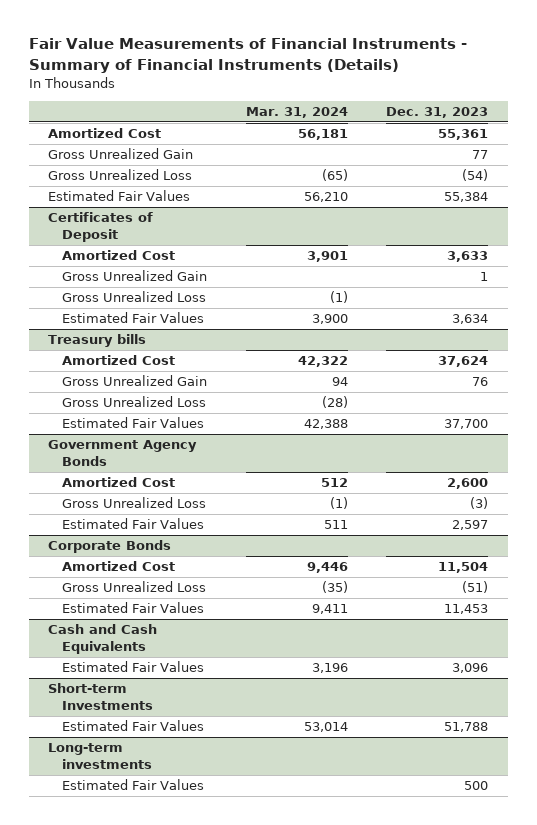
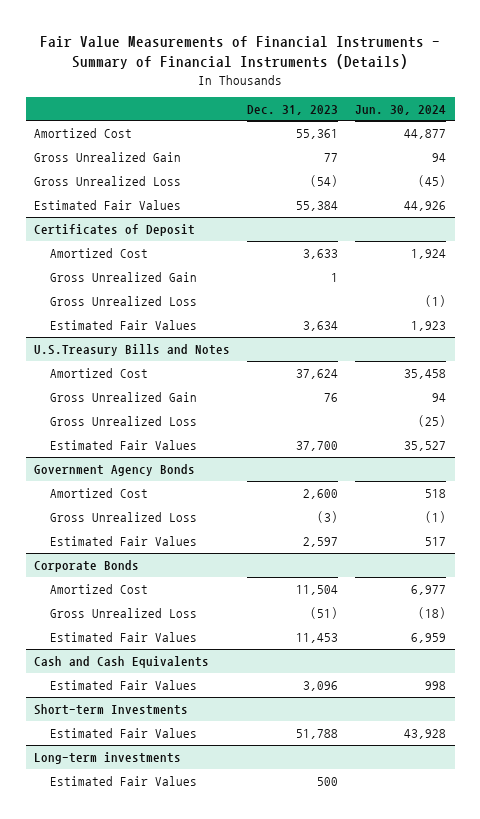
[245,107,348,119] Mar. 31, 2024 -> none
none -> [355,104,447,115] Jun. 30, 2024
[48,334,147,348] Treasury bills -> [34,344,231,357] U.S.Treasury Bills and Notes

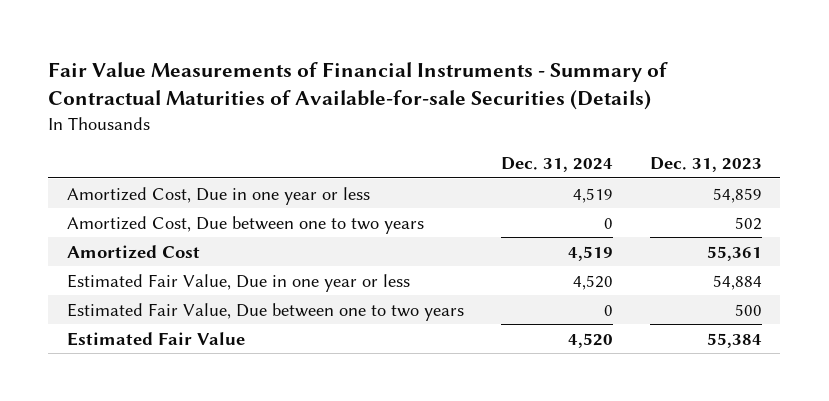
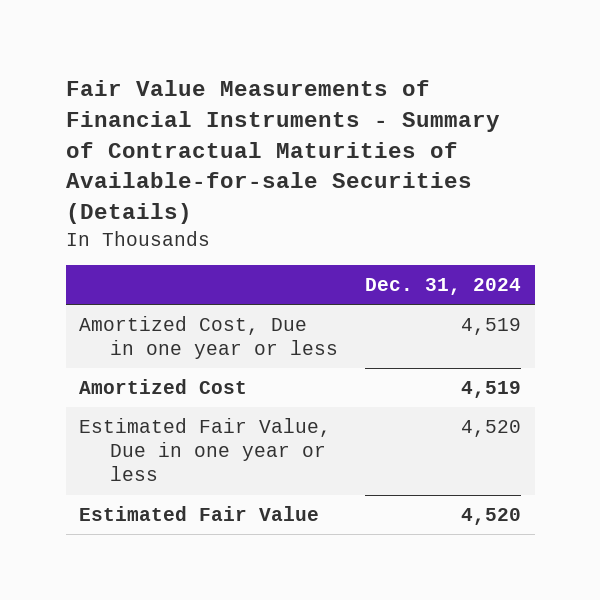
[649,157,762,173] Dec. 31, 2023 -> none
[66,215,424,234] Amortized Cost, Due between one to two years -> none
[66,302,464,321] Estimated Fair Value, Due between one to two years -> none

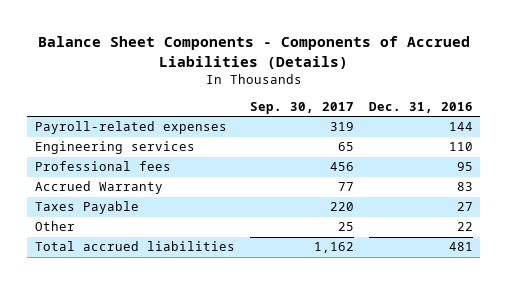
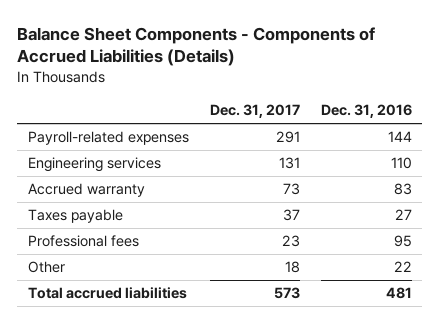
[249,102,354,115] Sep. 30, 2017 -> none
none -> [209,104,300,119] Dec. 31, 2017
none -> [27,183,145,198] Accrued warranty
none -> [27,209,123,224] Taxes payable
[34,181,163,195] Accrued Warranty -> none
[34,201,139,215] Taxes Payable -> none

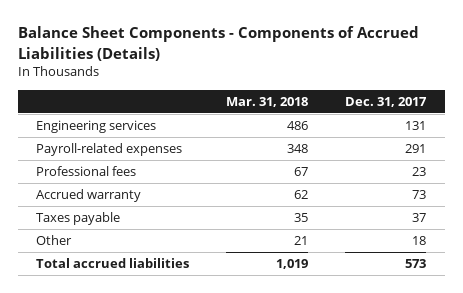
[320,104,412,119] Dec. 31, 2016 -> none
none -> [226,96,309,107] Mar. 31, 2018
[27,131,189,146] Payroll-related expenses -> [36,143,183,157] Payroll-related expenses
[27,235,139,248] Professional fees -> [36,166,137,177] Professional fees

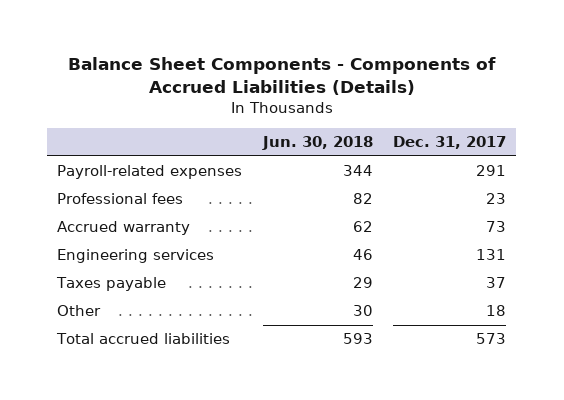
[226,96,309,107] Mar. 31, 2018 -> none
none -> [261,136,373,151] Jun. 30, 2018
[36,120,157,134] Engineering services -> [57,249,215,264] Engineering services

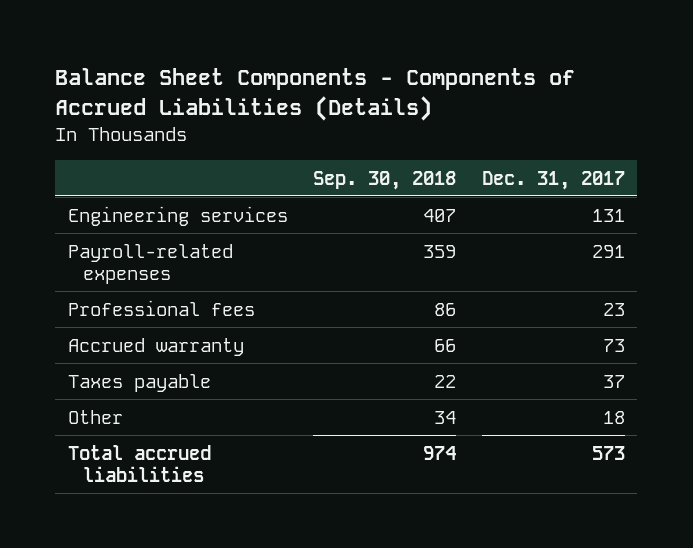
[261,136,373,151] Jun. 30, 2018 -> none
none -> [313,170,457,190] Sep. 30, 2018
[57,249,215,264] Engineering services -> [67,205,288,226] Engineering services

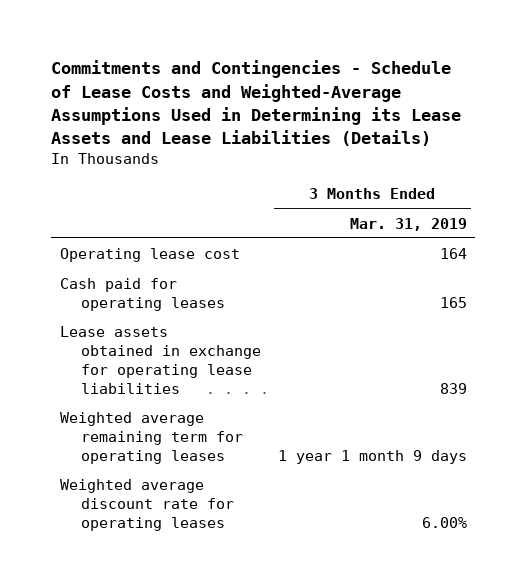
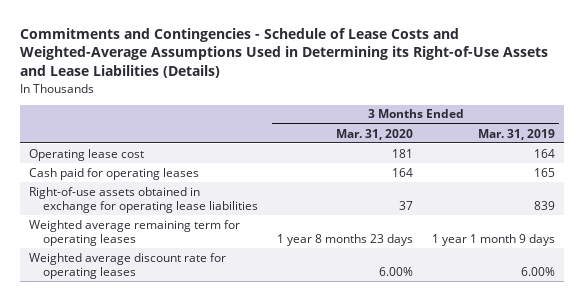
[51,60,462,146] Commitments and Contingencies - Schedule of Lease Costs and Weighted-Average Assumptions Used in Determining its Lease Assets and Lease Liabilities (Details) -> [19,27,548,79] Commitments and Contingencies - Schedule of Lease Costs and Weighted-Average Assumptions Used in Determining its Right-of-Use Assets and Lease Liabilities (Details)
none -> [335,128,413,140] Mar. 31, 2020
[59,326,261,394] Lease assets obtained in exchange for operating lease liabilities -> [29,186,259,214] Right-of-use assets obtained in exchange for operating lease liabilities

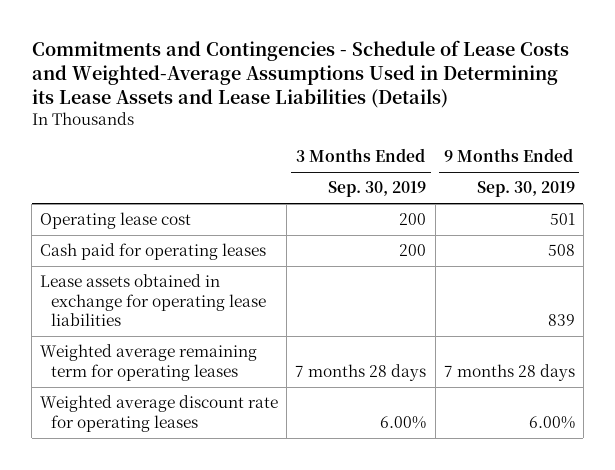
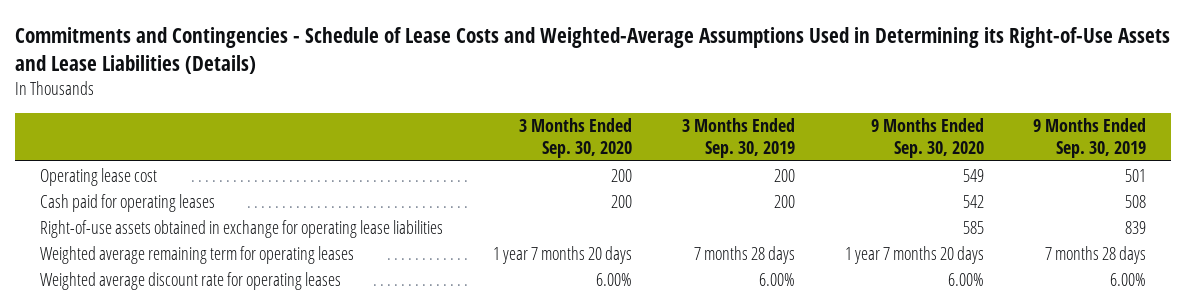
[31,39,569,109] Commitments and Contingencies - Schedule of Lease Costs and Weighted-Average Assumptions Used in Determining its Lease Assets and Lease Liabilities (Details) -> [15,27,1171,74] Commitments and Contingencies - Schedule of Lease Costs and Weighted-Average Assumptions Used in Determining its Right-of-Use Assets and Lease Liabilities (Details)
none -> [519,118,633,159] 3 Months Ended Sep. 30, 2020
none -> [870,118,984,159] 9 Months Ended Sep. 30, 2020
[40,274,267,327] Lease assets obtained in exchange for operating lease liabilities -> [40,219,444,238] Right-of-use assets obtained in exchange for operating lease liabilities

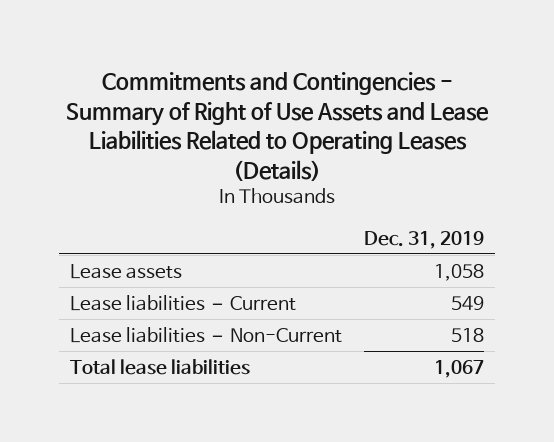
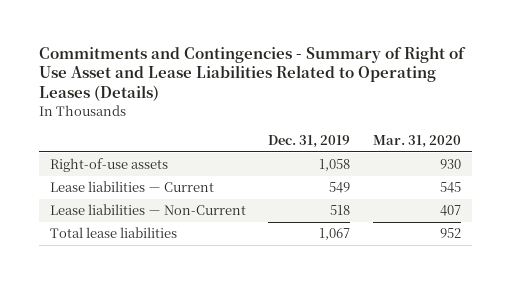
[66,71,490,181] Commitments and Contingencies - Summary of Right of Use Assets and Lease Liabilities Related to Operating Leases (Details) -> [38,45,466,102] Commitments and Contingencies - Summary of Right of Use Asset and Lease Liabilities Related to Operating Leases (Details)
none -> [372,134,461,148] Mar. 31, 2020
[70,263,183,279] Lease assets -> [49,158,168,173] Right-of-use assets

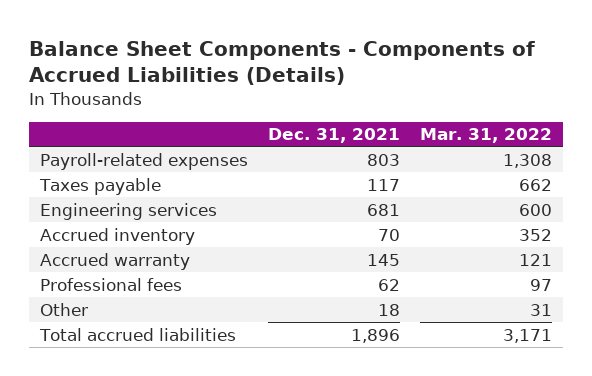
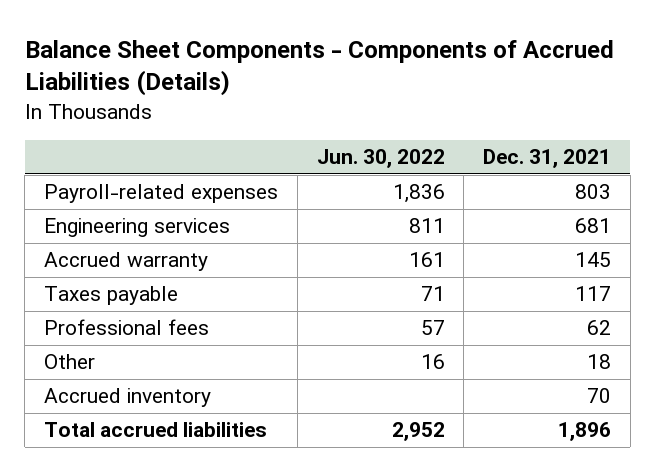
[420,128,553,144] Mar. 31, 2022 -> none
none -> [316,149,445,169] Jun. 30, 2022
[38,177,161,195] Taxes payable -> [44,286,179,306] Taxes payable
[39,227,195,245] Accrued inventory -> [44,388,212,408] Accrued inventory

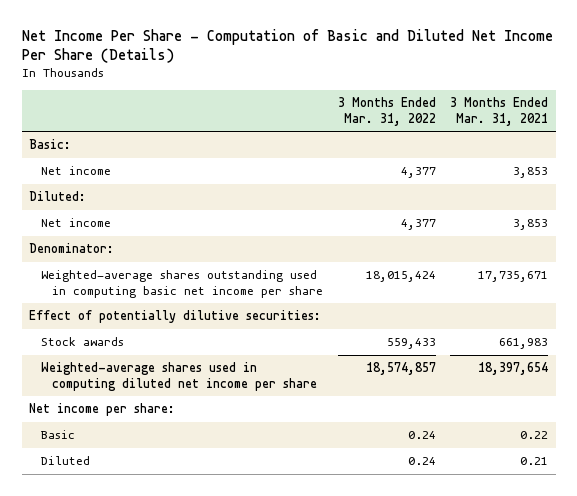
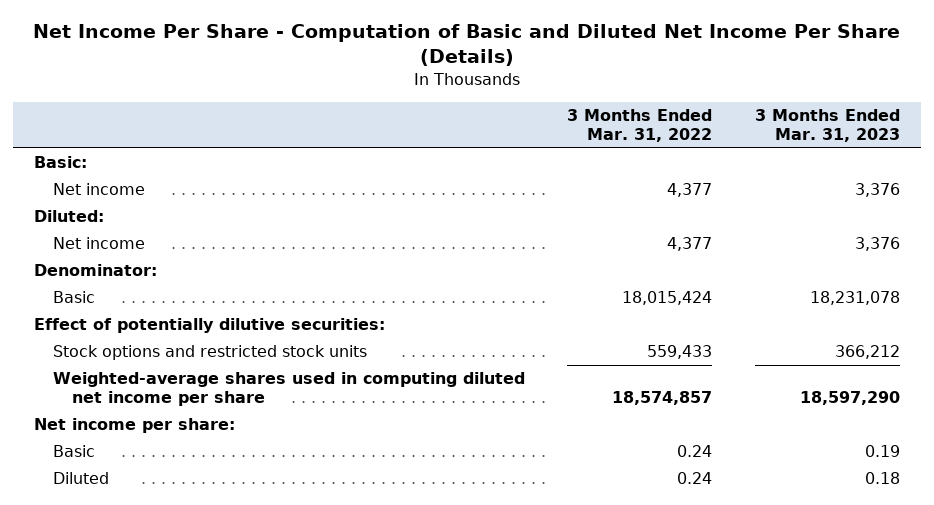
[450,97,549,126] 3 Months Ended Mar. 31, 2021 -> none
none -> [754,108,900,142] 3 Months Ended Mar. 31, 2023
[40,270,324,298] Weighted-average shares outstanding used in computing basic net income per share -> [53,291,96,304] Basic
[40,337,124,347] Stock awards -> [53,345,368,361] Stock options and restricted stock units

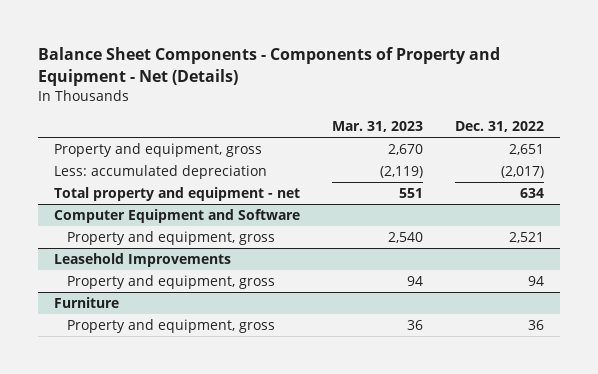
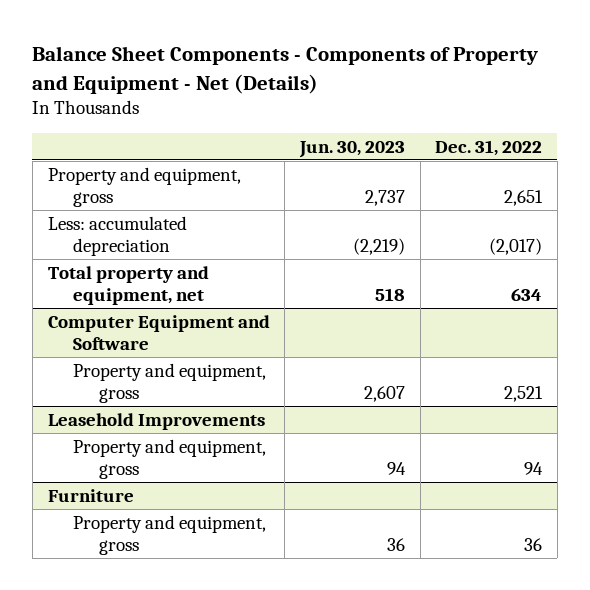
[331,121,423,133] Mar. 31, 2023 -> none
none -> [298,140,405,158] Jun. 30, 2023
[54,187,301,202] Total property and equipment - net -> [47,265,209,306] Total property and equipment, net

